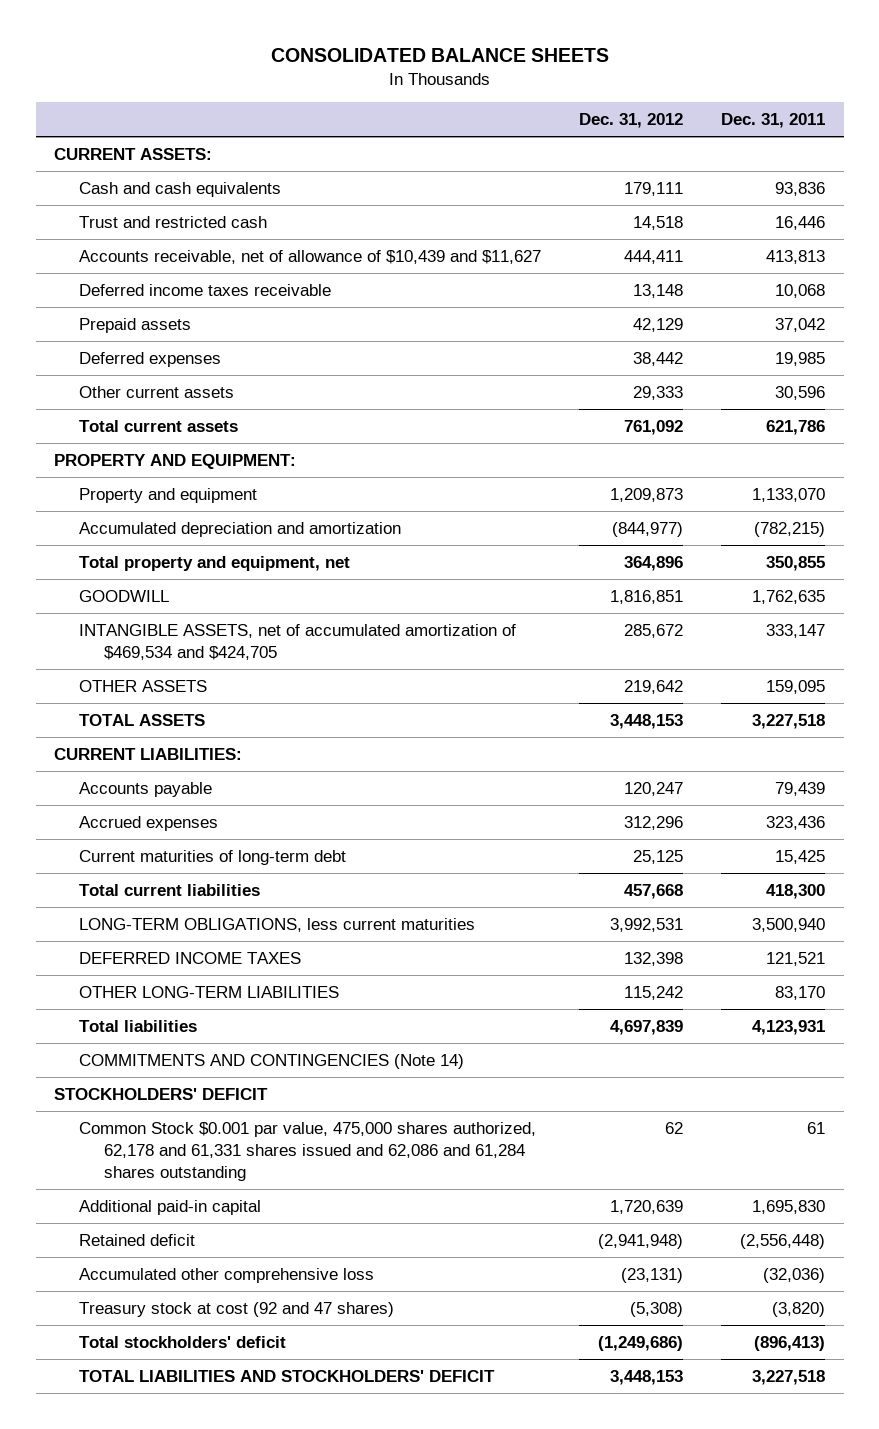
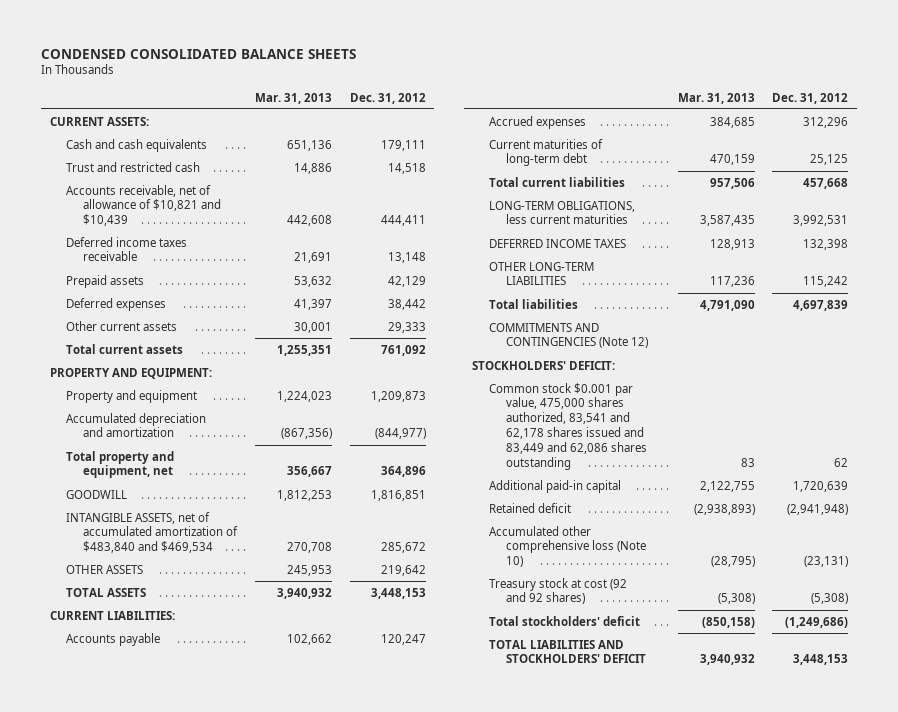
[270,48,609,63] CONSOLIDATED BALANCE SHEETS -> [40,48,356,59] CONDENSED CONSOLIDATED BALANCE SHEETS
[720,113,825,129] Dec. 31, 2011 -> none
none -> [254,92,332,104] Mar. 31, 2013
[79,249,542,264] Accounts receivable, net of allowance of $10,439 and $11,627 -> [66,184,222,227] Accounts receivable, net of allowance of $10,821 and $10,439
[79,623,517,661] INTANGIBLE ASSETS, net of accumulated amortization of $469,534 and $424,705 -> [66,511,239,554] INTANGIBLE ASSETS, net of accumulated amortization of $483,840 and $469,534
[79,1053,465,1069] COMMITMENTS AND CONTINGENCIES (Note 14) -> [489,322,649,349] COMMITMENTS AND CONTINGENCIES (Note 12)
[54,1087,269,1100] STOCKHOLDERS' DEFICIT -> [472,360,616,370] STOCKHOLDERS' DEFICIT:
[79,1121,537,1182] Common Stock $0.001 par value, 475,000 shares authorized, 62,178 and 61,331 shares issued and 62,086 and 61,284 shares outstanding -> [489,382,648,470] Common stock $0.001 par value, 475,000 shares authorized, 83,541 and 62,178 shares issued and 83,449 and 62,086 shares outstanding
[79,1267,375,1283] Accumulated other comprehensive loss -> [489,525,647,568] Accumulated other comprehensive loss (Note 10)
[79,1301,395,1317] Treasury stock at cost (92 and 47 shares) -> [489,577,628,605] Treasury stock at cost (92 and 92 shares)

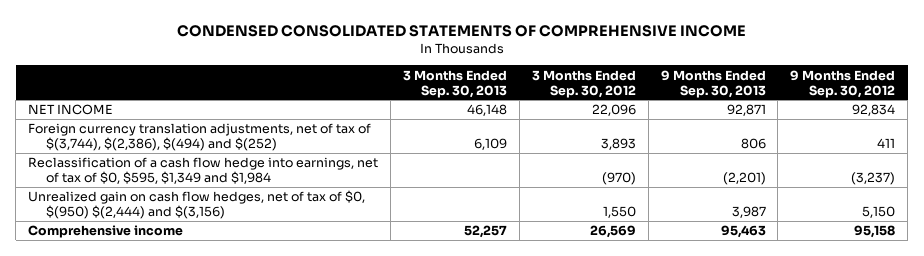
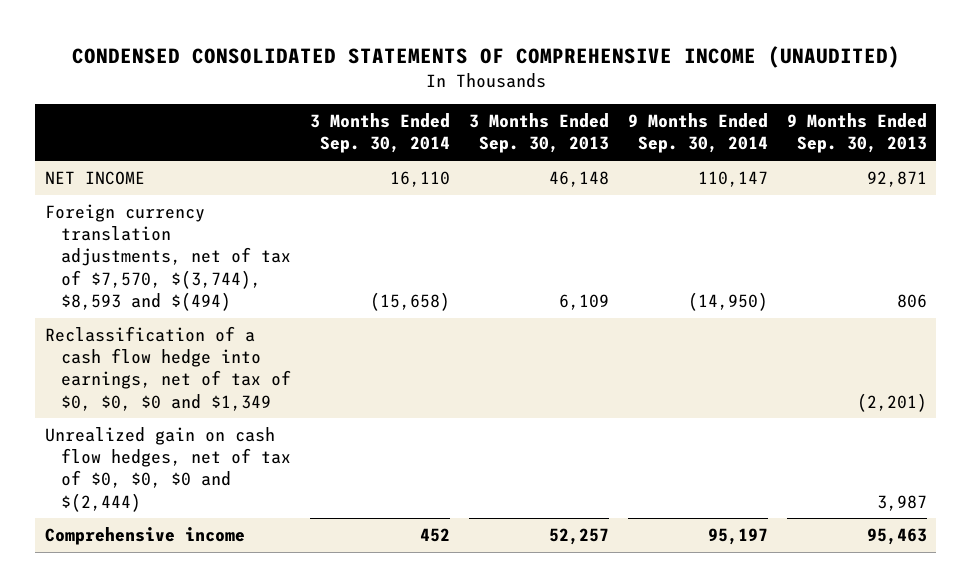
[176,24,746,37] CONDENSED CONSOLIDATED STATEMENTS OF COMPREHENSIVE INCOME -> [71,45,900,68] CONDENSED CONSOLIDATED STATEMENTS OF COMPREHENSIVE INCOME (UNAUDITED)
[531,69,636,98] 3 Months Ended Sep. 30, 2012 -> none
[790,69,896,98] 9 Months Ended Sep. 30, 2012 -> none
none -> [309,113,450,154] 3 Months Ended Sep. 30, 2014
none -> [627,113,768,154] 9 Months Ended Sep. 30, 2014
[28,123,372,152] Foreign currency translation adjustments, net of tax of $(3,744), $(2,386), $(494) and $(252) -> [44,204,291,311] Foreign currency translation adjustments, net of tax of $7,570, $(3,744), $8,593 and $(494)
[28,157,379,185] Reclassification of a cash flow hedge into earnings, net of tax of $0, $595, $1,349 and $1,984 -> [44,326,291,411] Reclassification of a cash flow hedge into earnings, net of tax of $0, $0, $0 and $1,349
[28,190,366,220] Unrealized gain on cash flow hedges, net of tax of $0, $(950) $(2,444) and $(3,156) -> [44,427,291,512] Unrealized gain on cash flow hedges, net of tax of $0, $0, $0 and $(2,444)

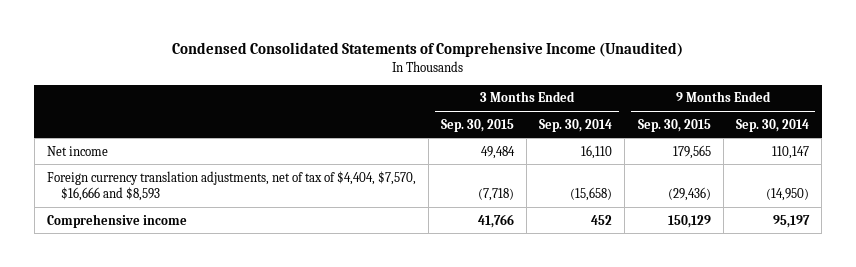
[71,45,900,68] CONDENSED CONSOLIDATED STATEMENTS OF COMPREHENSIVE INCOME (UNAUDITED) -> [171,42,683,58] Condensed Consolidated Statements of Comprehensive Income (Unaudited)
[468,113,609,154] 3 Months Ended Sep. 30, 2013 -> none
[786,113,927,154] 9 Months Ended Sep. 30, 2013 -> none
none -> [441,118,515,132] Sep. 30, 2015
none -> [637,118,711,132] Sep. 30, 2015
[44,326,291,411] Reclassification of a cash flow hedge into earnings, net of tax of $0, $0, $0 and $1,349 -> none
[44,427,291,512] Unrealized gain on cash flow hedges, net of tax of $0, $0, $0 and $(2,444) -> none
[44,171,145,186] NET INCOME -> [46,145,108,156] Net income
[44,204,291,311] Foreign currency translation adjustments, net of tax of $7,570, $(3,744), $8,593 and $(494) -> [46,170,416,202] Foreign currency translation adjustments, net of tax of $4,404, $7,570, $16,666 and $8,593

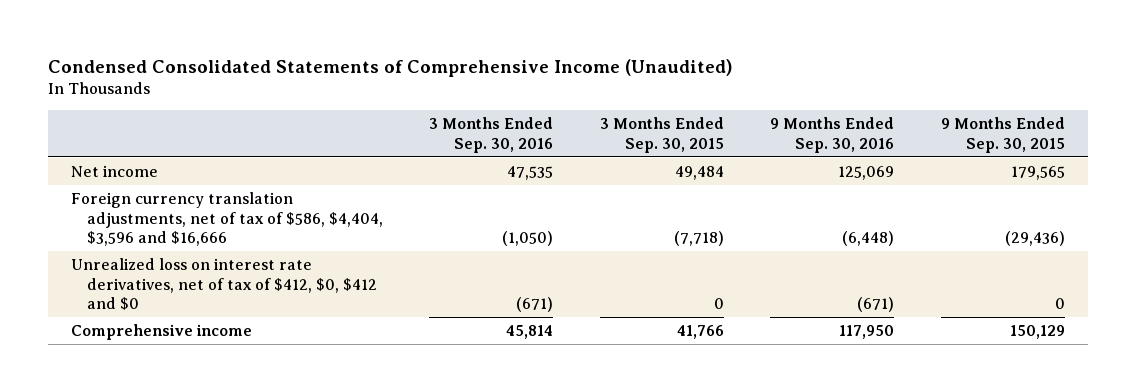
[539,118,613,132] Sep. 30, 2014 -> none
[735,118,809,132] Sep. 30, 2014 -> none
none -> [429,117,554,153] 3 Months Ended Sep. 30, 2016
none -> [770,117,895,153] 9 Months Ended Sep. 30, 2016
[46,170,416,202] Foreign currency translation adjustments, net of tax of $4,404, $7,570, $16,666 and $8,593 -> [71,192,383,246] Foreign currency translation adjustments, net of tax of $586, $4,404, $3,596 and $16,666
none -> [71,258,377,310] Unrealized loss on interest rate derivatives, net of tax of $412, $0, $412 and $0

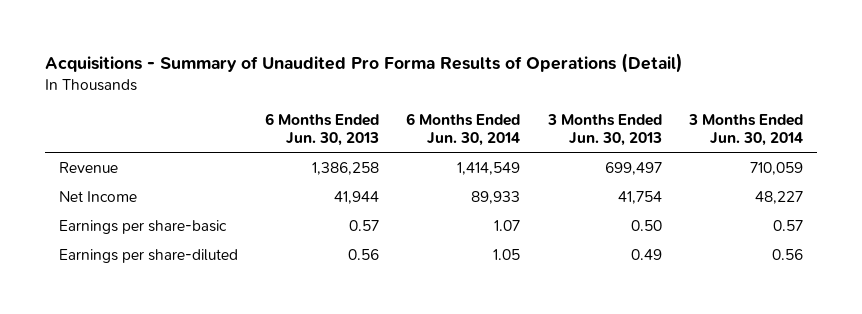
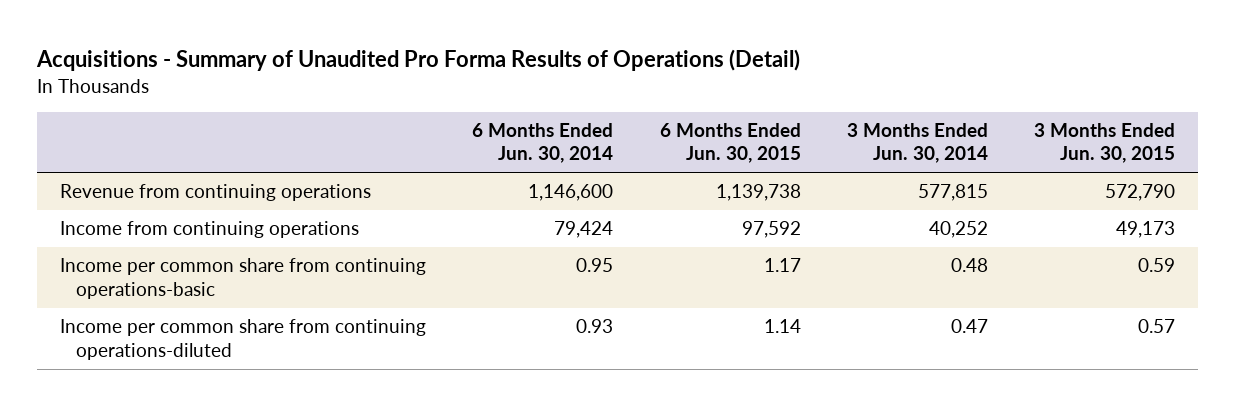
[264,112,379,146] 6 Months Ended Jun. 30, 2013 -> none
[546,113,662,146] 3 Months Ended Jun. 30, 2013 -> none
none -> [659,122,801,164] 6 Months Ended Jun. 30, 2015
none -> [1033,122,1175,164] 3 Months Ended Jun. 30, 2015
[58,161,118,173] Revenue -> [60,184,372,202] Revenue from continuing operations
[457,161,521,175] 1,414,549 -> [528,184,614,202] 1,146,600
[750,161,804,175] 710,059 -> [917,184,988,202] 577,815
[58,190,137,202] Net Income -> [60,221,360,239] Income from continuing operations
[471,190,521,204] 89,933 -> [554,221,614,239] 79,424
[755,190,804,204] 48,227 -> [928,221,988,239] 40,252
[58,219,227,234] Earnings per share-basic -> [60,258,427,299] Income per common share from continuing operations-basic
[494,219,521,231] 1.07 -> [576,258,614,273] 0.95
[773,219,804,231] 0.57 -> [950,258,988,273] 0.48
[58,248,238,263] Earnings per share-diluted -> [60,319,427,360] Income per common share from continuing operations-diluted
[493,248,521,260] 1.05 -> [576,319,614,334] 0.93
[772,248,804,260] 0.56 -> [950,319,988,334] 0.47

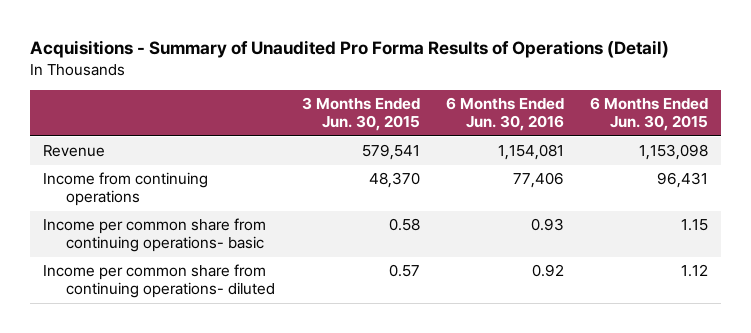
[472,122,614,164] 6 Months Ended Jun. 30, 2014 -> none
[846,122,988,164] 3 Months Ended Jun. 30, 2014 -> none
none -> [445,97,564,132] 6 Months Ended Jun. 30, 2016
[60,184,372,202] Revenue from continuing operations -> [43,145,106,158] Revenue
[715,184,801,202] 1,139,738 -> [639,144,709,161] 1,153,098
[1104,184,1175,202] 572,790 -> [361,144,420,161] 579,541
[741,221,801,239] 97,592 -> [657,172,709,189] 96,431
[1115,221,1175,239] 49,173 -> [368,172,420,189] 48,370
[60,258,427,299] Income per common share from continuing operations-basic -> [43,218,267,253] Income per common share from continuing operations- basic
[763,258,801,273] 1.17 -> [681,219,709,232] 1.15
[1137,258,1175,273] 0.59 -> [388,218,420,232] 0.58
[60,319,427,360] Income per common share from continuing operations-diluted -> [43,264,276,299] Income per common share from continuing operations- diluted
[763,319,801,334] 1.14 -> [681,264,709,278] 1.12

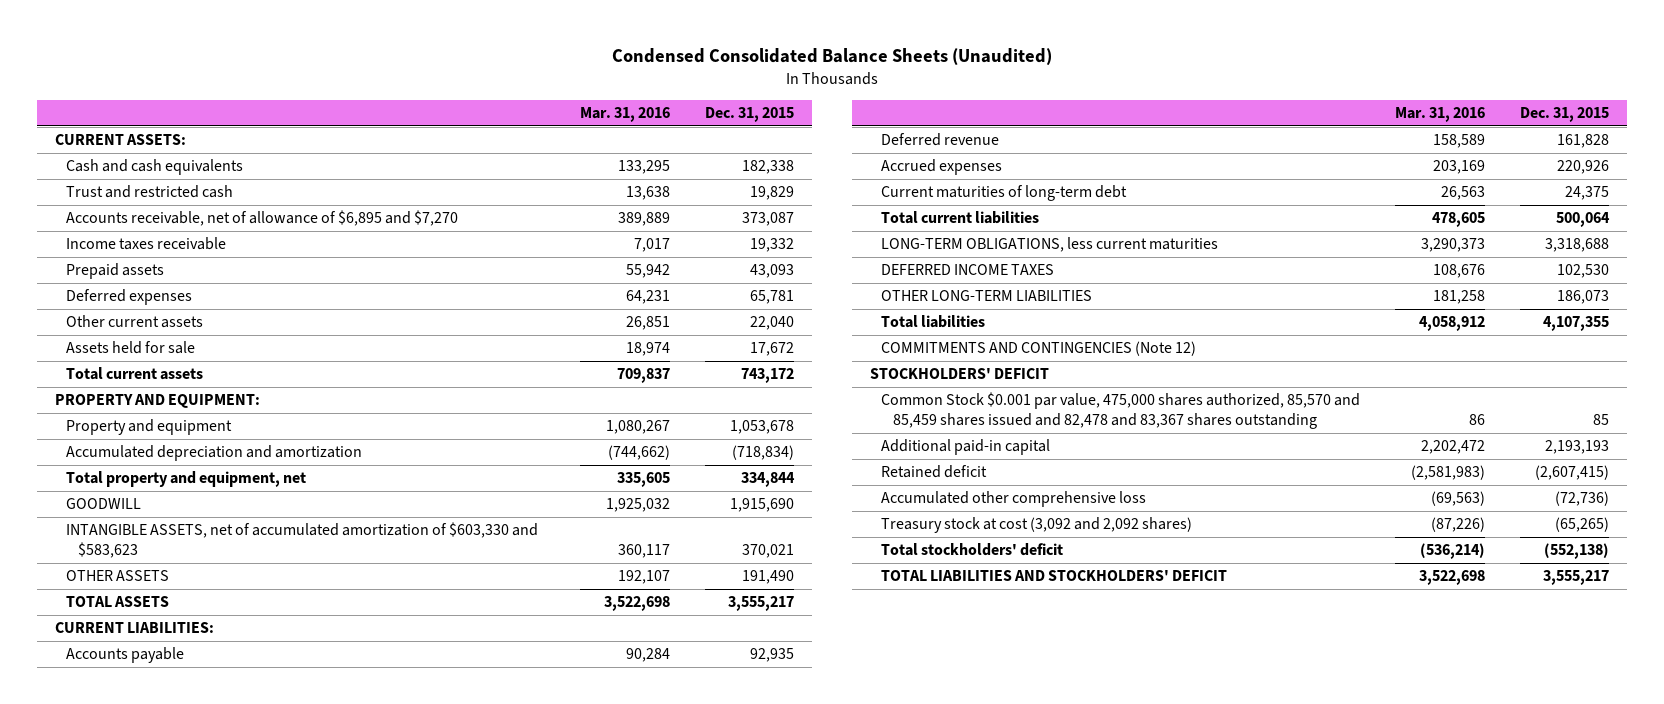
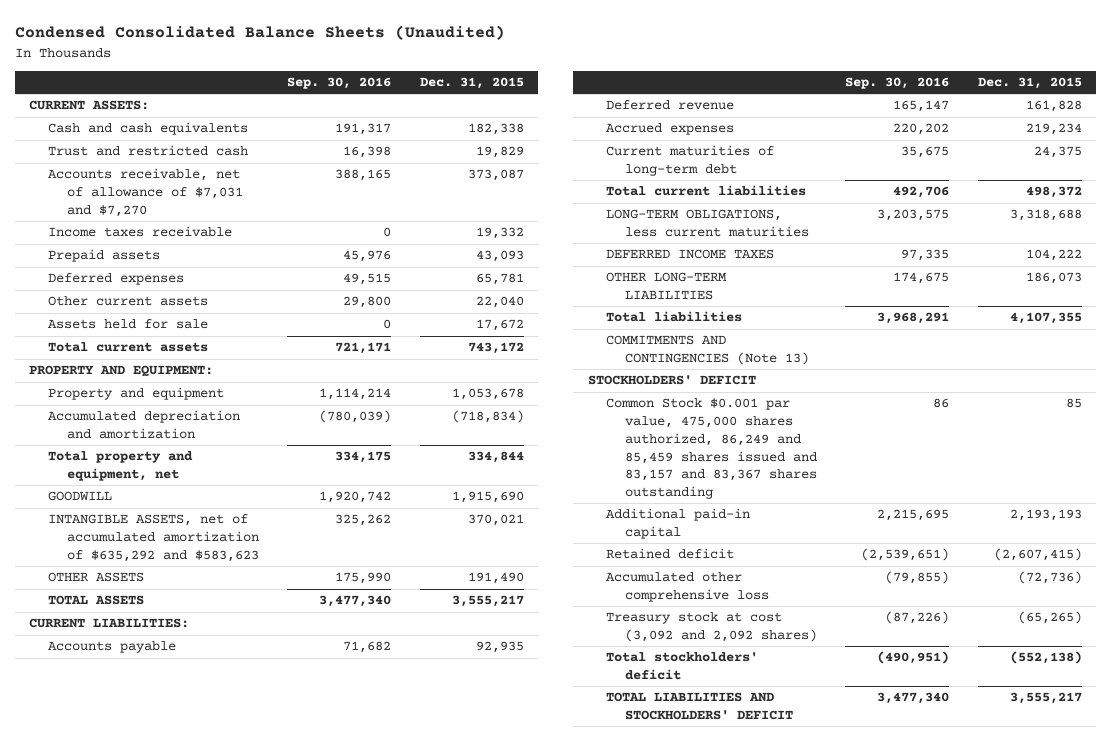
[580,107,671,123] Mar. 31, 2016 -> none
none -> [287,77,392,90] Sep. 30, 2016
[66,210,459,227] Accounts receivable, net of allowance of $6,895 and $7,270 -> [48,168,243,217] Accounts receivable, net of allowance of $7,031 and $7,270
[66,522,539,559] INTANGIBLE ASSETS, net of accumulated amortization of $603,330 and $583,623 -> [48,514,259,562] INTANGIBLE ASSETS, net of accumulated amortization of $635,292 and $583,623
[1557,160,1610,175] 220,926 -> [1025,123,1082,136] 219,234
[1556,212,1611,228] 500,064 -> [1025,186,1082,199] 498,372
[1557,264,1610,279] 102,530 -> [1025,249,1082,262] 104,222
[881,341,1197,357] COMMITMENTS AND CONTINGENCIES (Note 12) -> [606,335,810,366] COMMITMENTS AND CONTINGENCIES (Note 13)
[881,392,1361,430] Common Stock $0.001 par value, 475,000 shares authorized, 85,570 and 85,459 shares issued and 82,478 and 83,367 shares outstanding -> [606,398,818,499] Common Stock $0.001 par value, 475,000 shares authorized, 86,249 and 85,459 shares issued and 83,157 and 83,367 shares outstanding

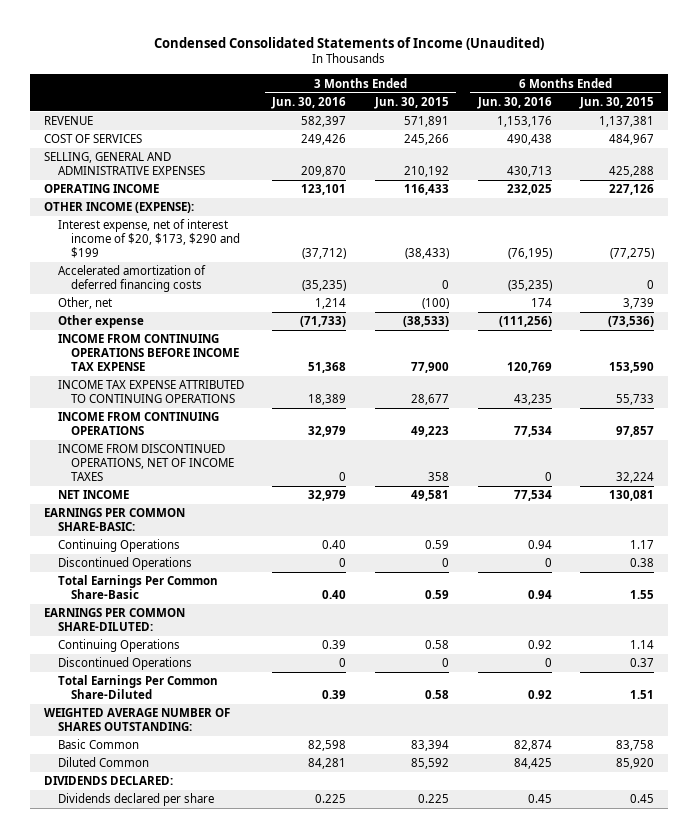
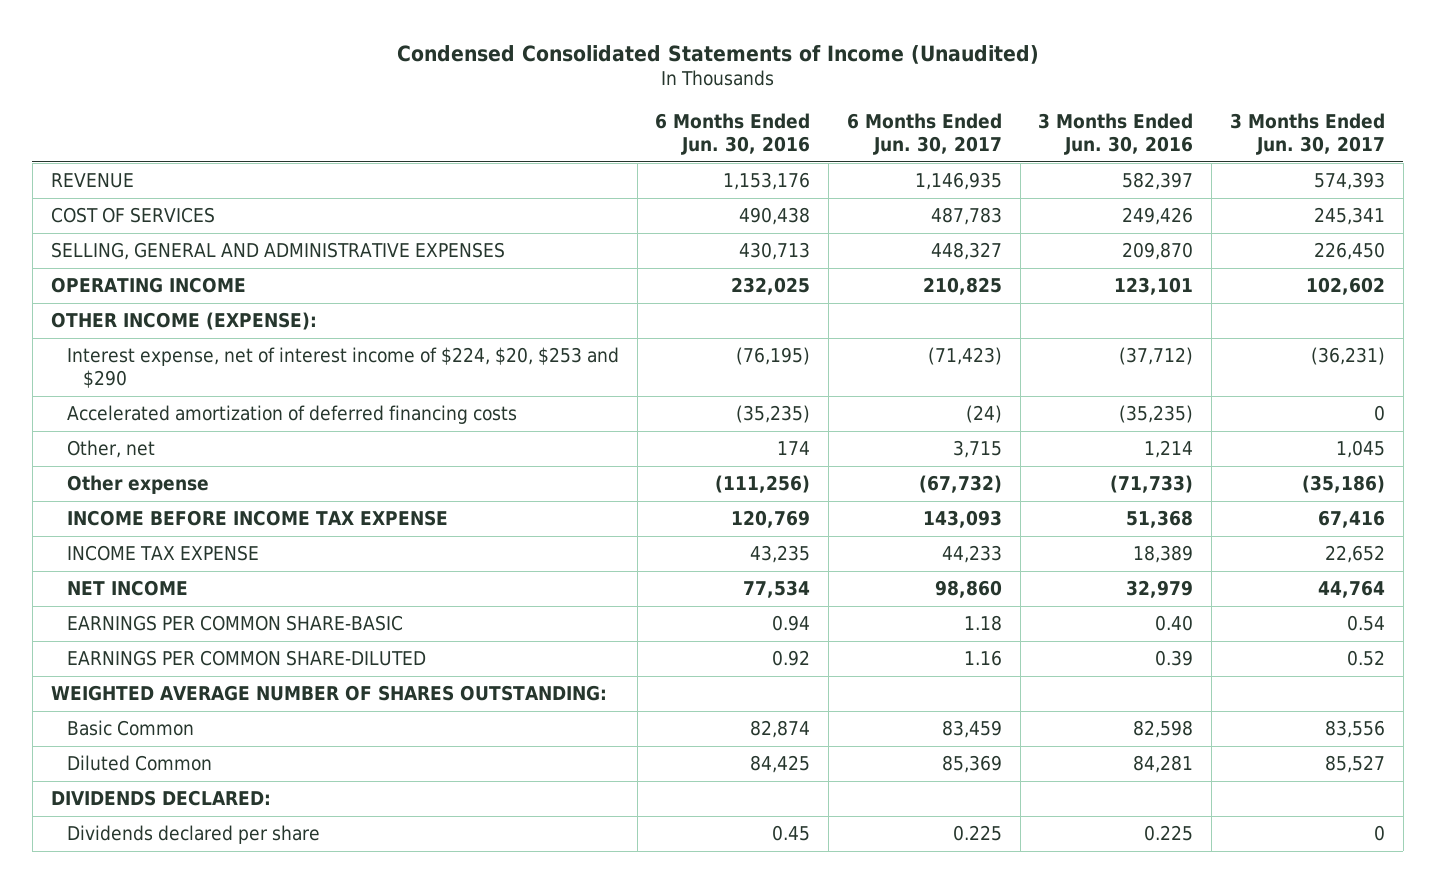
[374,96,450,109] Jun. 30, 2015 -> none
[579,96,655,109] Jun. 30, 2015 -> none
none -> [846,113,1002,156] 6 Months Ended Jun. 30, 2017
none -> [1229,113,1385,156] 3 Months Ended Jun. 30, 2017
[57,219,241,258] Interest expense, net of interest income of $20, $173, $290 and $199 -> [66,347,619,389] Interest expense, net of interest income of $224, $20, $253 and $290
[57,412,219,435] INCOME FROM CONTINUING OPERATIONS -> none
[57,444,235,481] INCOME FROM DISCONTINUED OPERATIONS, NET OF INCOME TAXES -> none
[57,334,240,371] INCOME FROM CONTINUING OPERATIONS BEFORE INCOME TAX EXPENSE -> [66,510,448,527] INCOME BEFORE INCOME TAX EXPENSE
[57,380,244,403] INCOME TAX EXPENSE ATTRIBUTED TO CONTINUING OPERATIONS -> [66,545,259,562] INCOME TAX EXPENSE
[44,508,186,531] EARNINGS PER COMMON SHARE-BASIC: -> none
[57,539,180,553] Continuing Operations -> none
[57,557,192,571] Discontinued Operations -> none
[44,608,186,631] EARNINGS PER COMMON SHARE-DILUTED: -> none
[57,639,180,653] Continuing Operations -> none
[57,657,192,671] Discontinued Operations -> none
[57,575,218,599] Total Earnings Per Common Share-Basic -> [66,615,403,632] EARNINGS PER COMMON SHARE-BASIC
[57,675,218,699] Total Earnings Per Common Share-Diluted -> [66,650,426,667] EARNINGS PER COMMON SHARE-DILUTED

